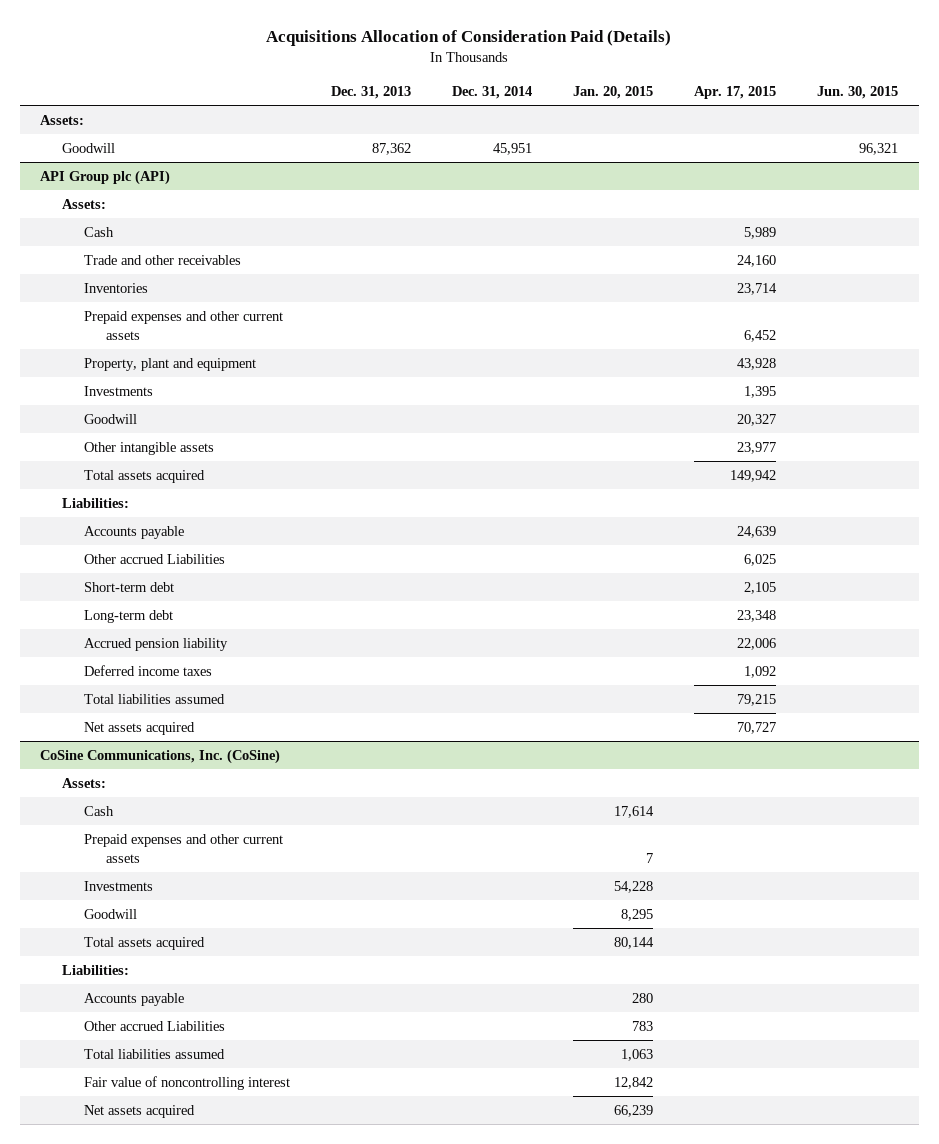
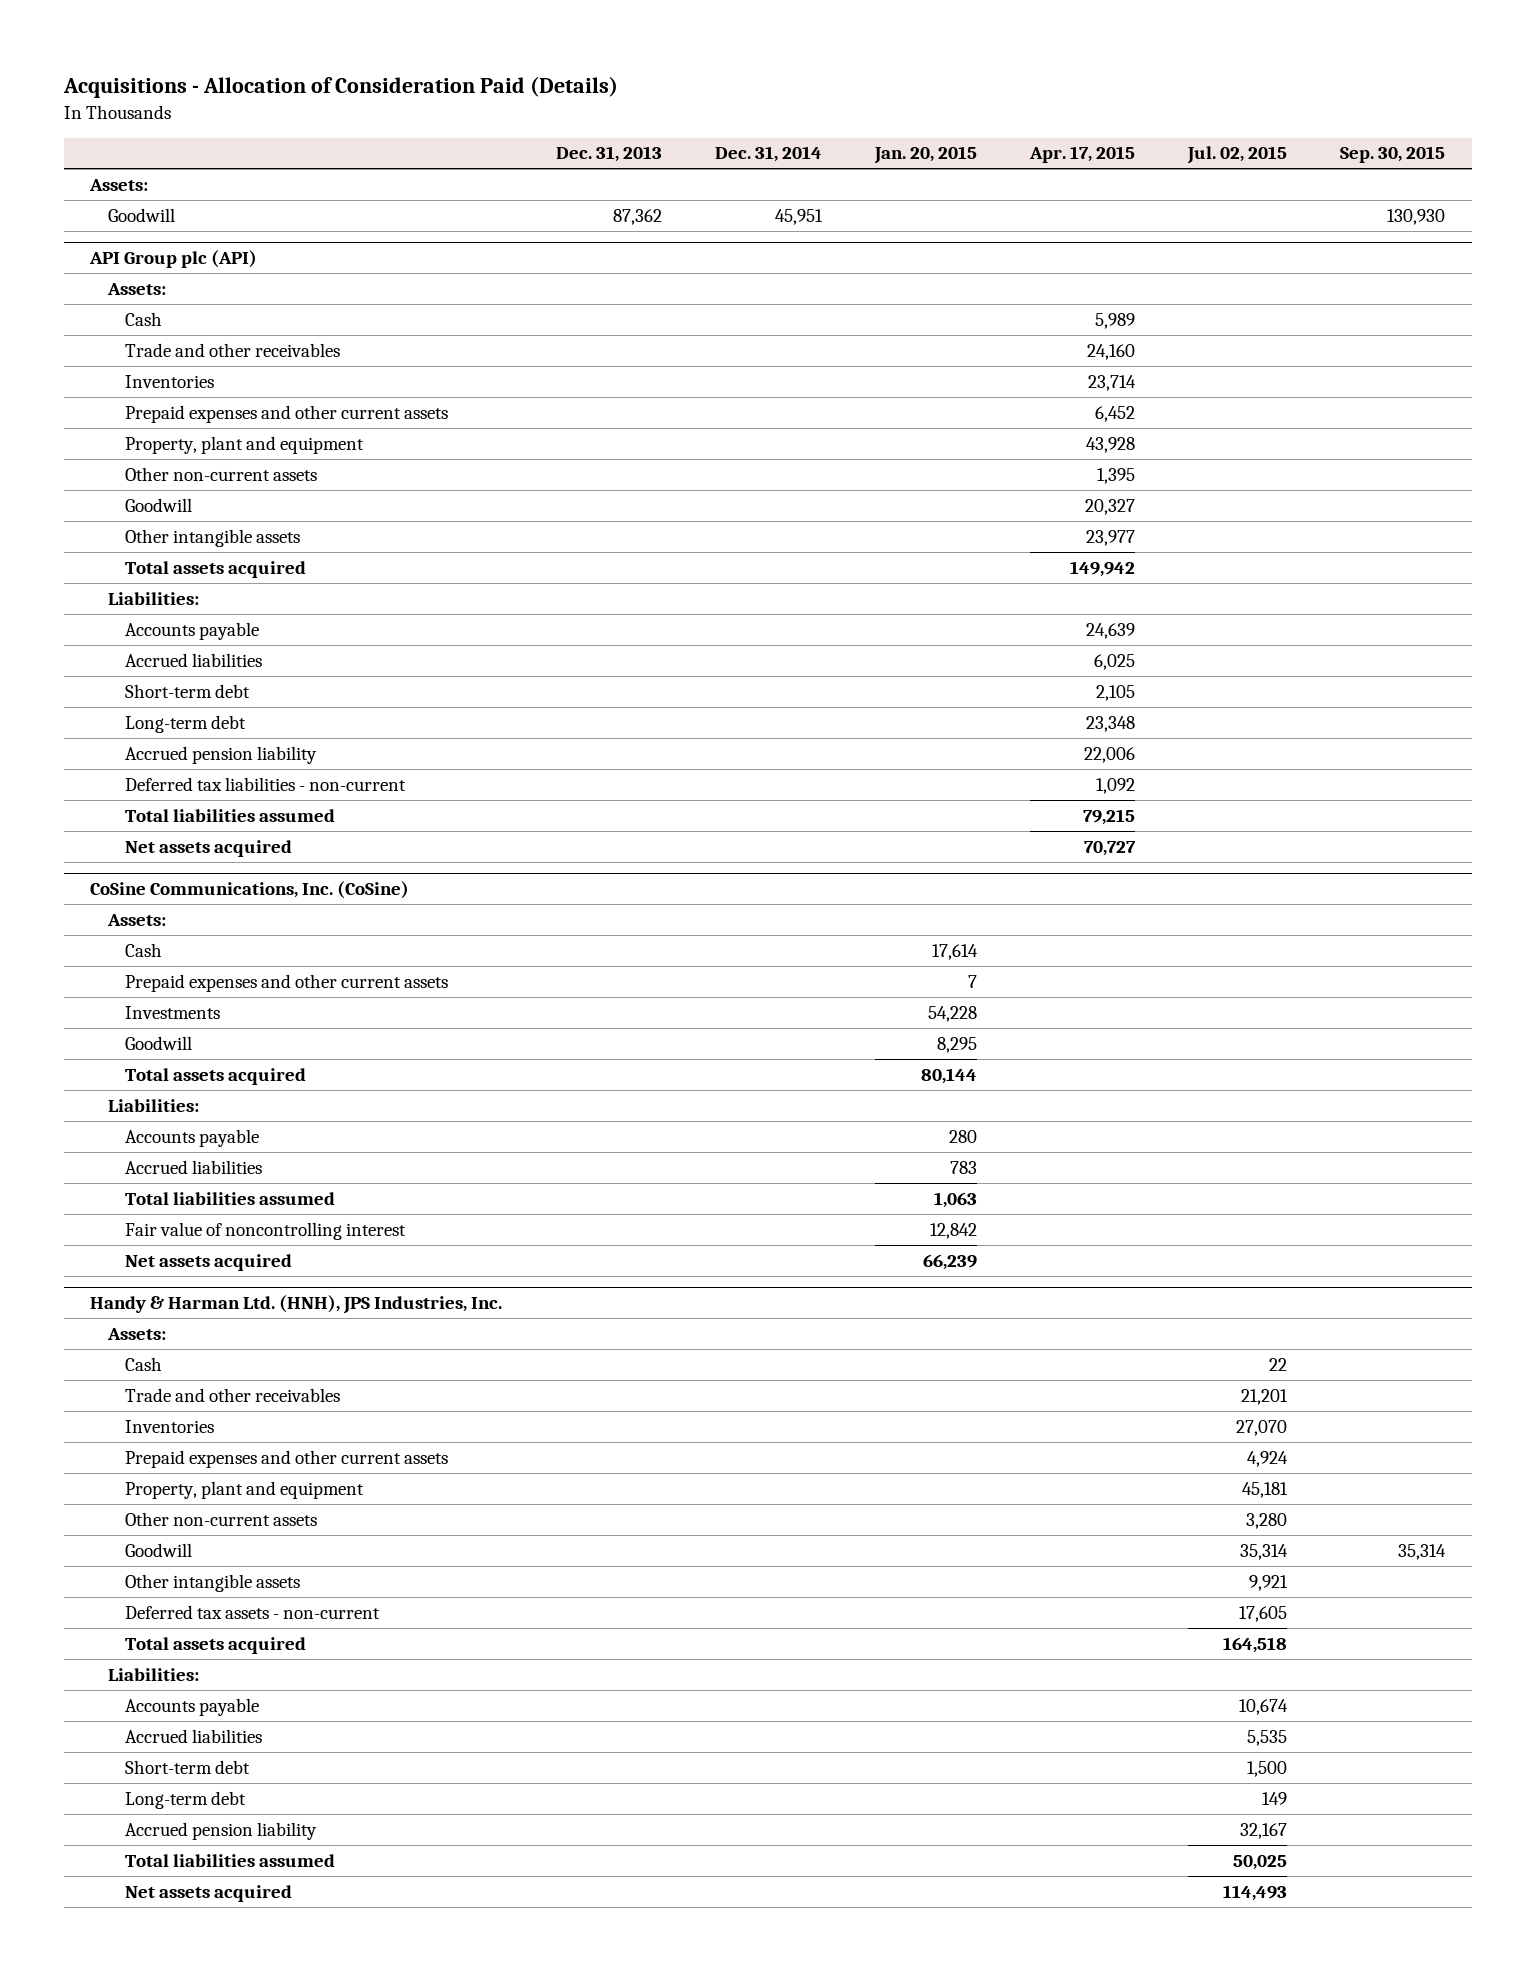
[266,30,672,47] Acquisitions Allocation of Consideration Paid (Details) -> [62,76,618,99] Acquisitions - Allocation of Consideration Paid (Details)
[817,85,899,99] Jun. 30, 2015 -> none
none -> [1187,146,1288,165] Jul. 02, 2015
none -> [1340,146,1446,164] Sep. 30, 2015
[84,385,154,396] Investments -> [124,466,317,481] Other non-current assets
[84,553,226,564] Other accrued Liabilities -> [124,652,262,667] Accrued liabilities
[84,664,213,676] Deferred income taxes -> [124,776,406,791] Deferred tax liabilities - non-current
[84,1020,226,1031] Other accrued Liabilities -> [124,1159,262,1174] Accrued liabilities
none -> [90,1295,503,1315] Handy & Harman Ltd. (HNH), JPS Industries, Inc.
none -> [106,1327,166,1340] Assets:
none -> [124,1356,162,1371] Cash
none -> [124,1387,340,1402] Trade and other receivables
none -> [124,1419,214,1433] Inventories
none -> [124,1449,448,1468] Prepaid expenses and other current assets
none -> [124,1480,364,1499] Property, plant and equipment
none -> [124,1511,317,1526] Other non-current assets
none -> [124,1542,192,1557] Goodwill
none -> [124,1573,300,1592] Other intangible assets
none -> [124,1604,380,1619] Deferred tax assets - non-current
none -> [124,1636,306,1654] Total assets acquired
none -> [107,1667,199,1681] Liabilities:
none -> [124,1697,259,1716] Accounts payable
none -> [124,1728,262,1743] Accrued liabilities
none -> [124,1759,250,1774] Short-term debt
none -> [124,1790,246,1809] Long-term debt
none -> [124,1821,317,1840] Accrued pension liability
none -> [124,1853,335,1867] Total liabilities assumed
none -> [124,1884,292,1902] Net assets acquired

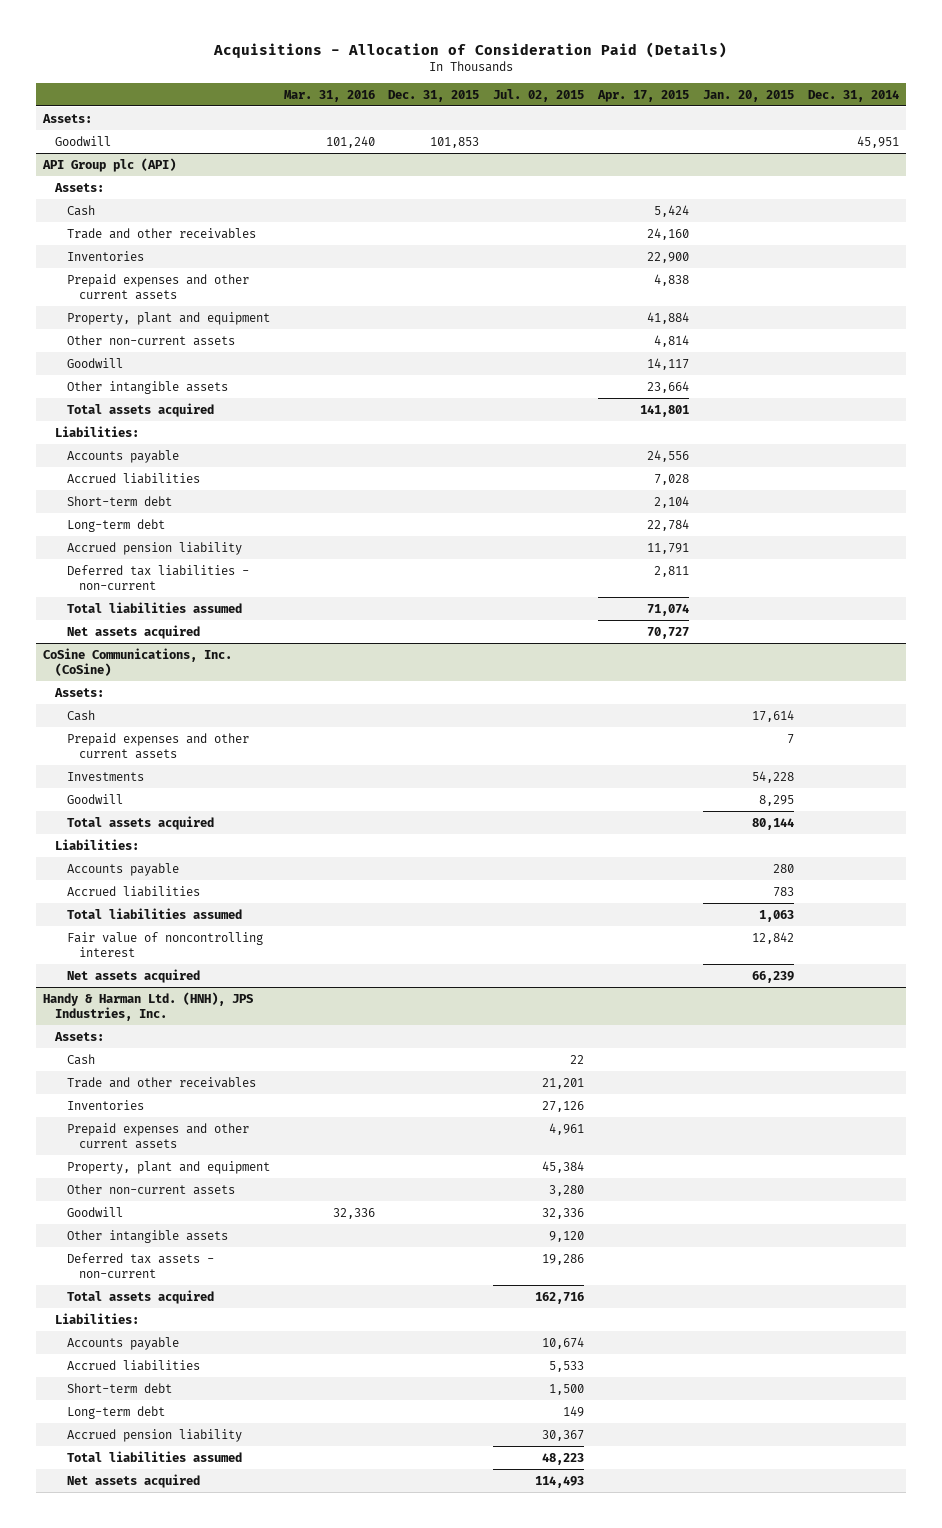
[555,146,662,163] Dec. 31, 2013 -> none
[1340,146,1446,164] Sep. 30, 2015 -> none
none -> [283,89,375,102] Mar. 31, 2016
none -> [388,89,480,102] Dec. 31, 2015
[1095,312,1136,329] 5,989 -> [654,204,690,217] 5,424
[1088,374,1137,391] 23,714 -> [647,251,690,263] 22,900
[1095,405,1136,422] 6,452 -> [654,273,690,286] 4,838
[1086,436,1136,453] 43,928 -> [647,311,690,324] 41,884
[1097,467,1136,484] 1,395 -> [654,334,690,347] 4,814
[1085,498,1136,515] 20,327 -> [647,357,690,370] 14,117
[1086,529,1136,546] 23,977 -> [647,380,690,393] 23,664
[1070,560,1136,577] 149,942 -> [640,404,690,417] 141,801
[1086,622,1136,639] 24,639 -> [647,449,690,462] 24,556
[1094,653,1136,670] 6,025 -> [654,473,690,485] 7,028
[1096,684,1136,701] 2,105 -> [654,495,690,508] 2,104
[1086,715,1136,732] 23,348 -> [647,518,690,531] 22,784
[1084,746,1136,763] 22,006 -> [647,542,690,554] 11,791
[1096,777,1136,794] 1,092 -> [654,565,690,577] 2,811
[1083,808,1136,825] 79,215 -> [647,603,690,616] 71,074
[1236,1419,1288,1436] 27,070 -> [542,1100,585,1112] 27,126
[1247,1450,1289,1467] 4,924 -> [549,1122,585,1135] 4,961
[1242,1481,1289,1498] 45,181 -> [542,1160,585,1173] 45,384
[1240,1543,1289,1560] 35,314 -> [542,1207,585,1219] 32,336
[1249,1574,1289,1591] 9,921 -> [549,1230,585,1242] 9,120
[1239,1605,1288,1622] 17,605 -> [542,1253,585,1265] 19,286
[1223,1636,1288,1653] 164,518 -> [535,1291,585,1304] 162,716
[1247,1729,1288,1746] 5,535 -> [549,1360,585,1372] 5,533
[1240,1822,1288,1839] 32,167 -> [542,1429,585,1441] 30,367
[1233,1854,1288,1870] 50,025 -> [542,1452,585,1465] 48,223

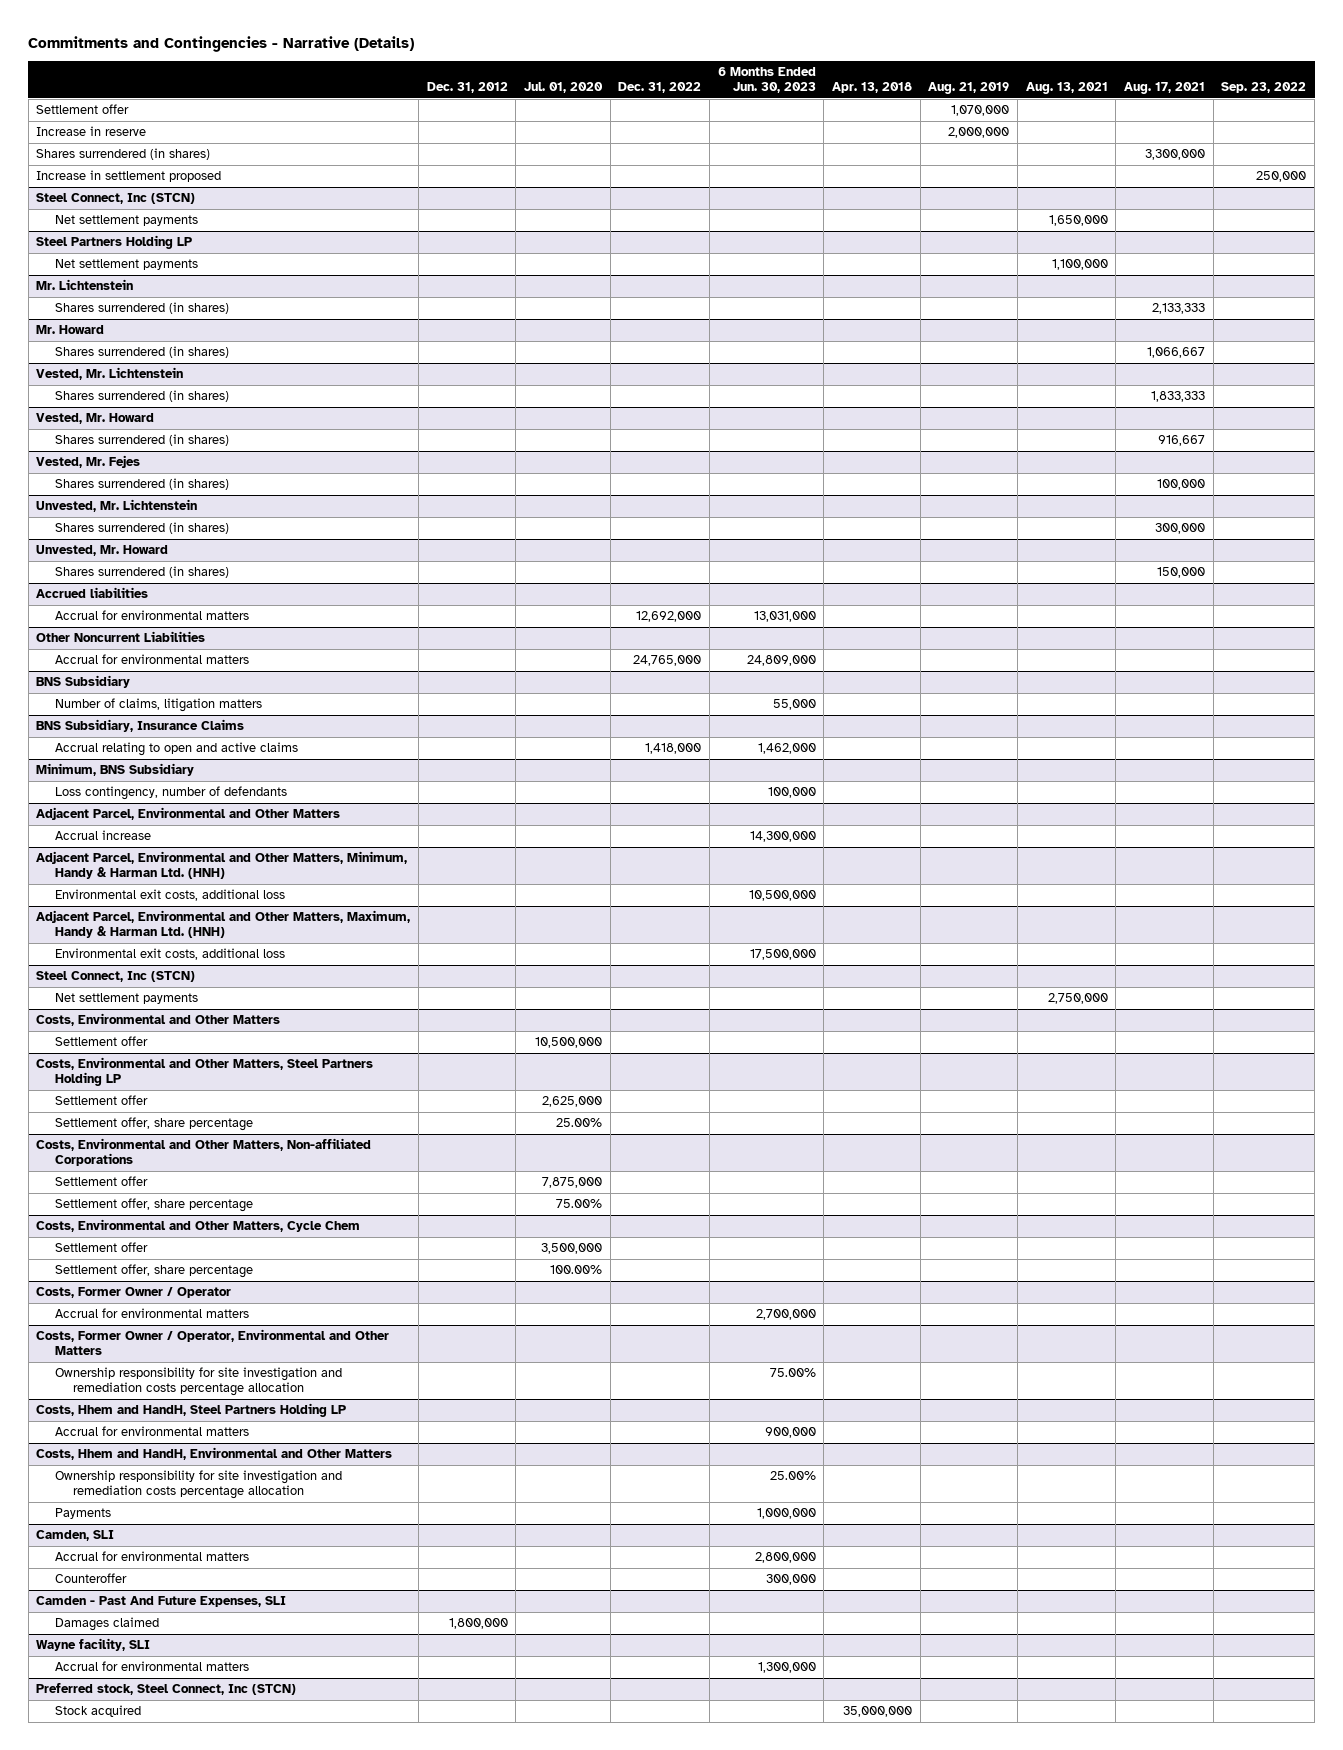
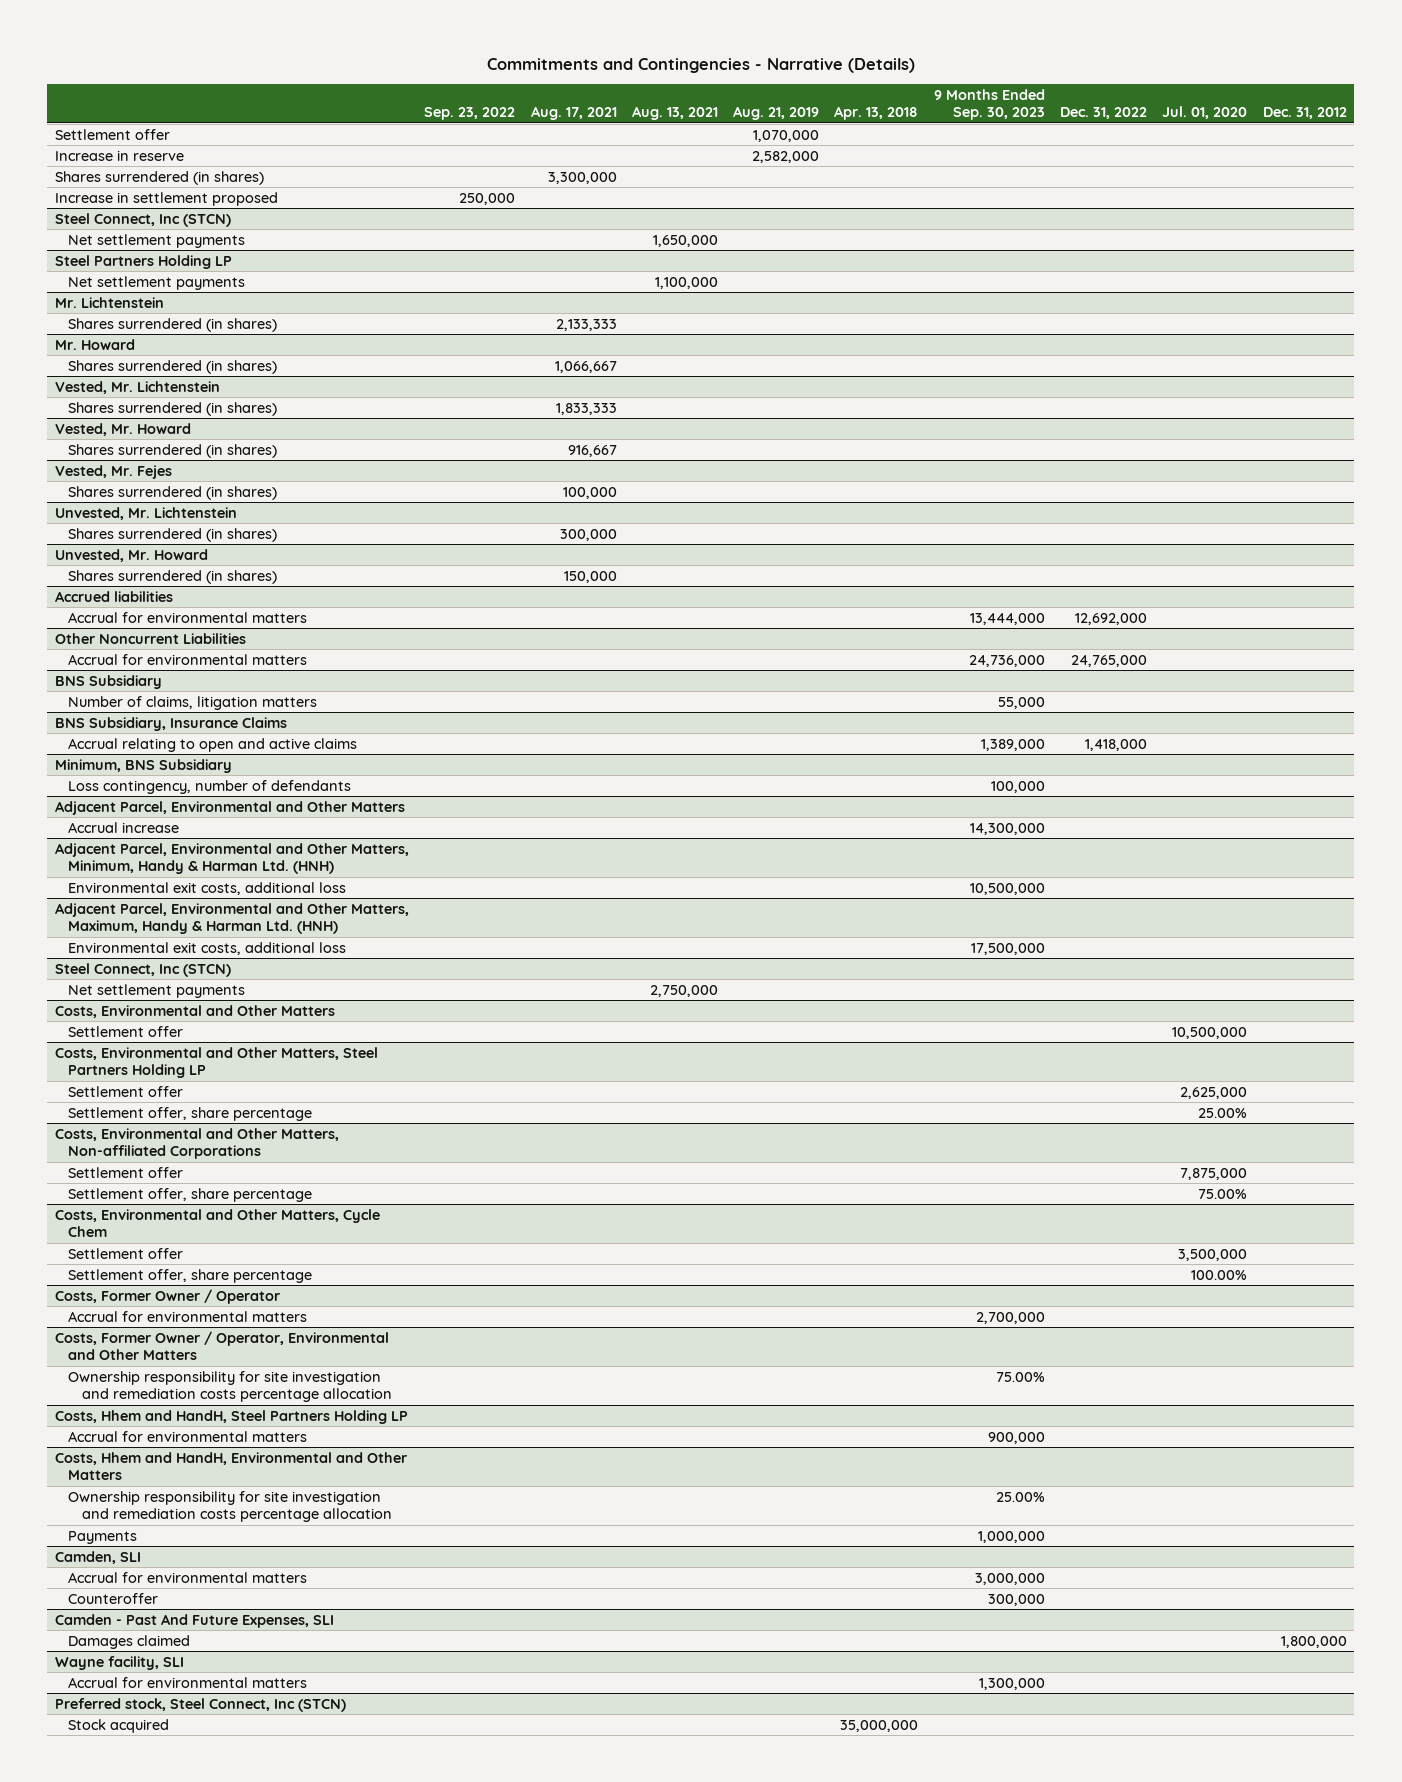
[717,67,816,94] 6 Months Ended Jun. 30, 2023 -> none
none -> [933,89,1045,121] 9 Months Ended Sep. 30, 2023
[948,127,1010,139] 2,000,000 -> [752,150,820,163] 2,582,000

